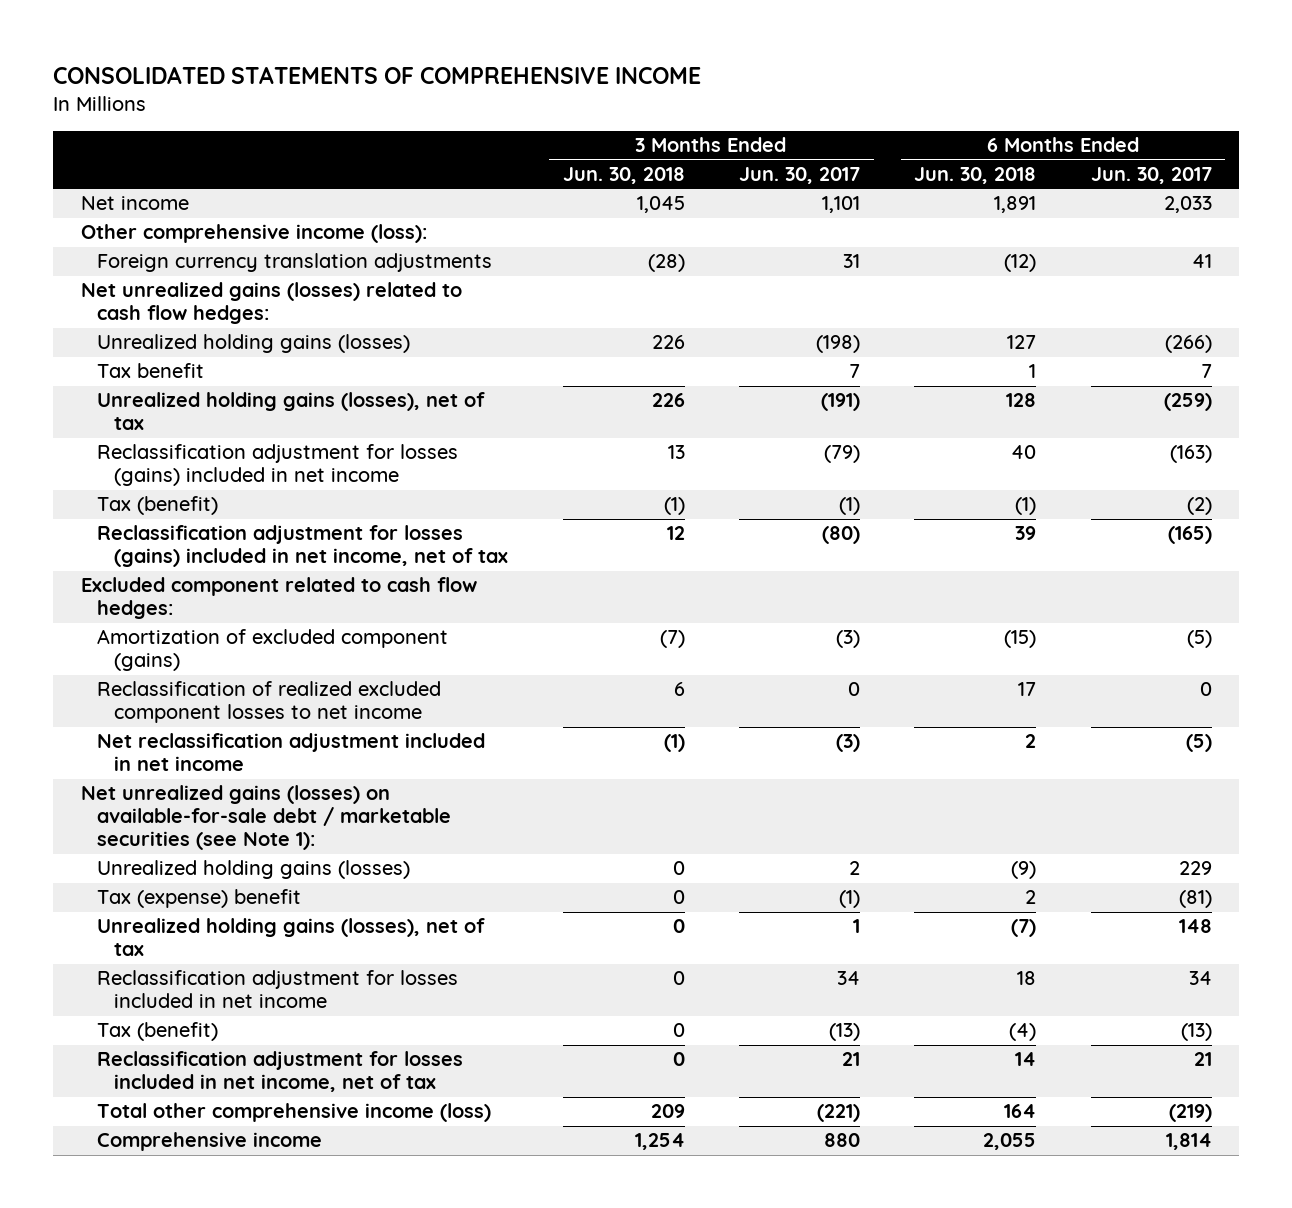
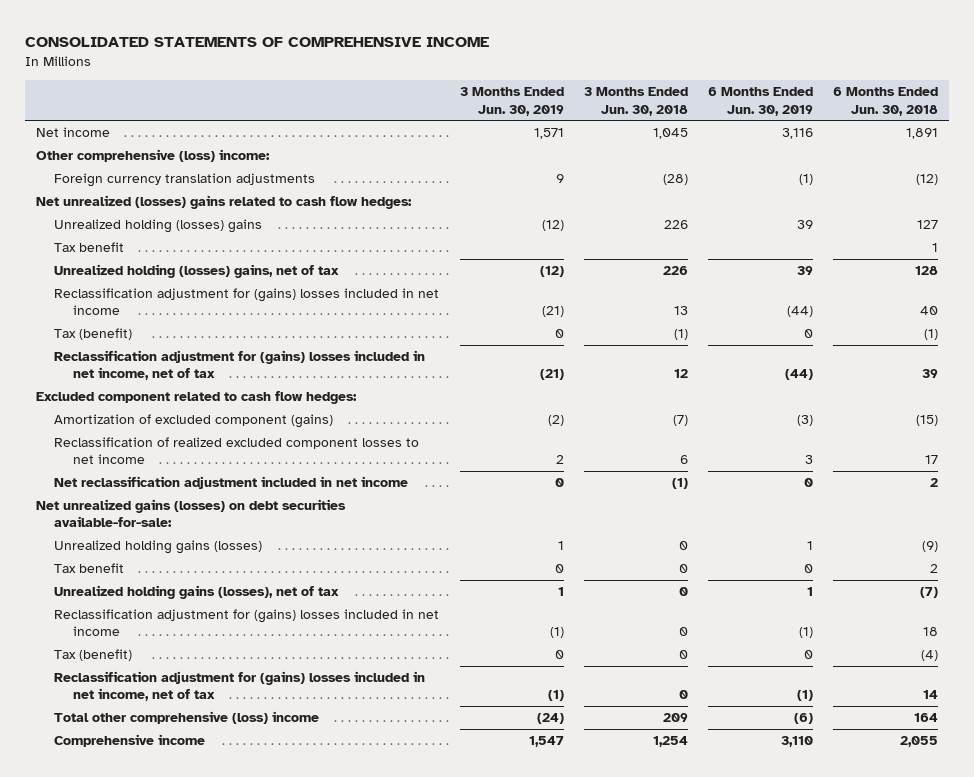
[738,166,860,184] Jun. 30, 2017 -> none
[1090,166,1212,184] Jun. 30, 2017 -> none
none -> [459,87,564,116] 3 Months Ended Jun. 30, 2019
none -> [708,87,814,116] 6 Months Ended Jun. 30, 2019
[80,224,427,244] Other comprehensive income (loss): -> [35,149,270,163] Other comprehensive (loss) income:
[80,282,462,325] Net unrealized gains (losses) related to cash flow hedges: -> [35,195,412,210] Net unrealized (losses) gains related to cash flow hedges:
[97,334,411,354] Unrealized holding gains (losses) -> [54,219,263,234] Unrealized holding (losses) gains
[97,392,486,431] Unrealized holding gains (losses), net of tax -> [54,264,340,279] Unrealized holding (losses) gains, net of tax
[97,444,459,487] Reclassification adjustment for losses (gains) included in net income -> [54,288,440,316] Reclassification adjustment for (gains) losses included in net income
[97,525,509,568] Reclassification adjustment for losses (gains) included in net income, net of tax -> [54,350,426,381] Reclassification adjustment for (gains) losses included in net income, net of tax
[80,785,452,851] Net unrealized gains (losses) on available-for-sale debt / marketable securities (see Note 1): -> [35,499,346,528] Net unrealized gains (losses) on debt securities available-for-sale:
[97,889,302,909] Tax (expense) benefit -> [54,563,125,574] Tax benefit
[97,970,459,1009] Reclassification adjustment for losses included in net income -> [54,609,440,637] Reclassification adjustment for (gains) losses included in net income
[97,1051,464,1093] Reclassification adjustment for losses included in net income, net of tax -> [54,671,426,702] Reclassification adjustment for (gains) losses included in net income, net of tax
[97,1103,492,1123] Total other comprehensive income (loss) -> [54,711,320,725] Total other comprehensive (loss) income

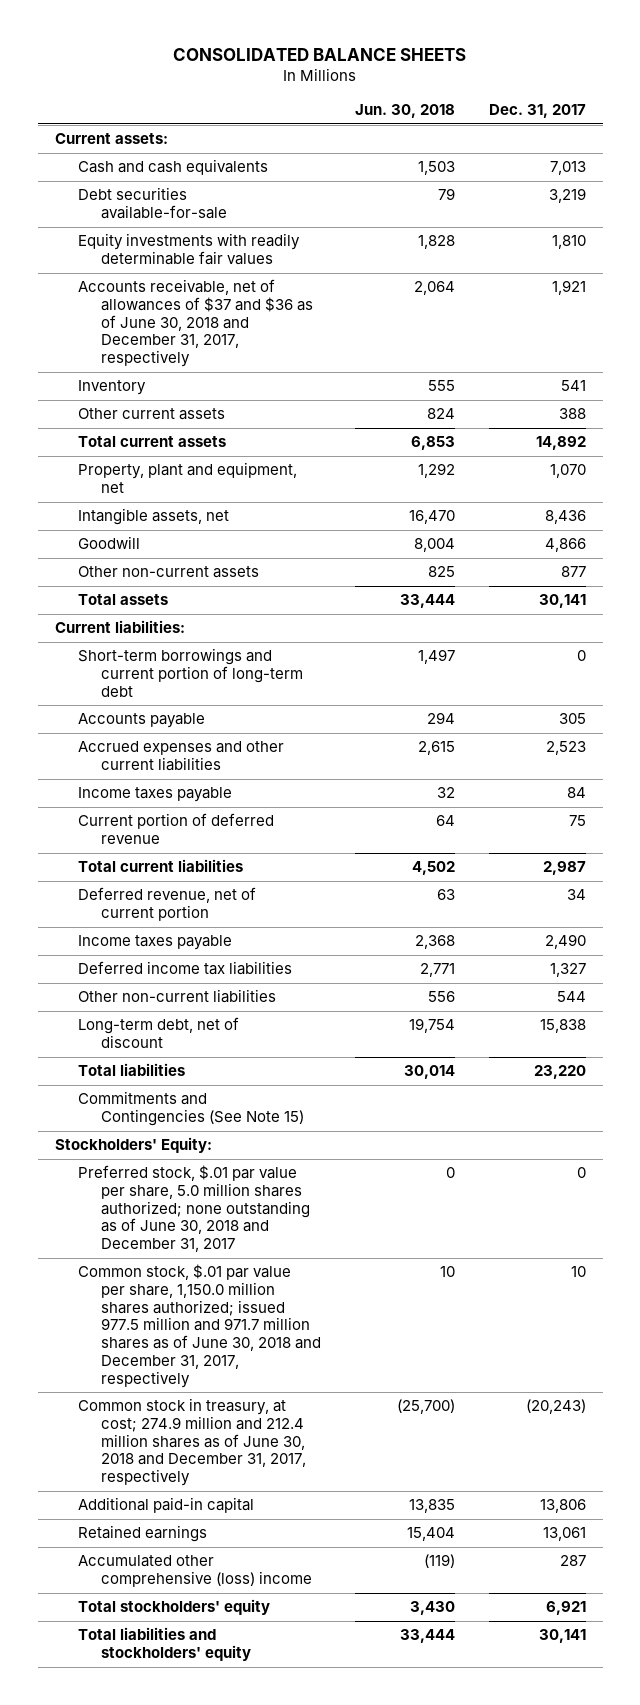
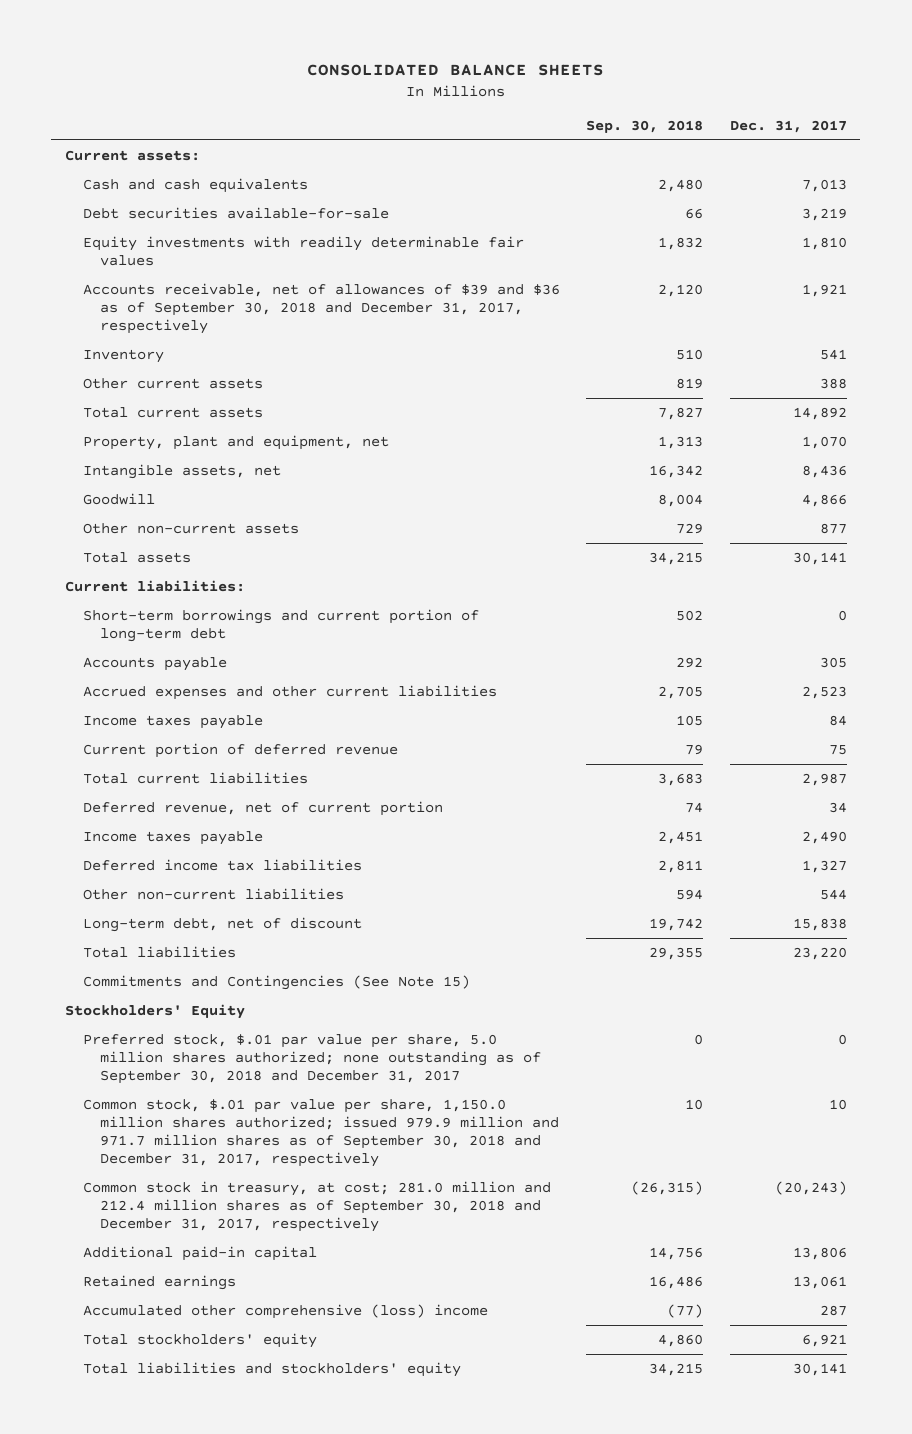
[354,104,455,119] Jun. 30, 2018 -> none
none -> [586,119,704,133] Sep. 30, 2018
[77,279,313,368] Accounts receivable, net of allowances of $37 and $36 as of June 30, 2018 and December 31, 2017, respectively -> [82,282,560,334] Accounts receivable, net of allowances of $39 and $36 as of September 30, 2018 and December 31, 2017, respectively
[54,1137,212,1154] Stockholders' Equity: -> [64,1003,245,1019] Stockholders' Equity
[77,1165,310,1253] Preferred stock, $.01 par value per share, 5.0 million shares authorized; none outstanding as of June 30, 2018 and December 31, 2017 -> [82,1033,542,1084] Preferred stock, $.01 par value per share, 5.0 million shares authorized; none outstanding as of September 30, 2018 and December 31, 2017
[77,1264,321,1388] Common stock, $.01 par value per share, 1,150.0 million shares authorized; issued 977.5 million and 971.7 million shares as of June 30, 2018 and December 31, 2017, respectively -> [82,1098,560,1167] Common stock, $.01 par value per share, 1,150.0 million shares authorized; issued 979.9 million and 971.7 million shares as of September 30, 2018 and December 31, 2017, respectively
[77,1398,306,1487] Common stock in treasury, at cost; 274.9 million and 212.4 million shares as of June 30, 2018 and December 31, 2017, respectively -> [82,1180,551,1232] Common stock in treasury, at cost; 281.0 million and 212.4 million shares as of September 30, 2018 and December 31, 2017, respectively

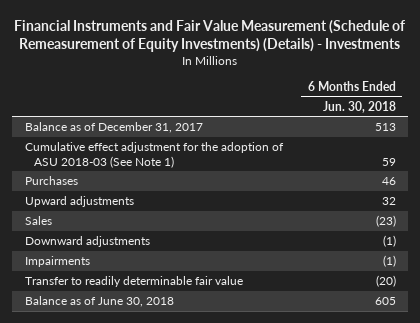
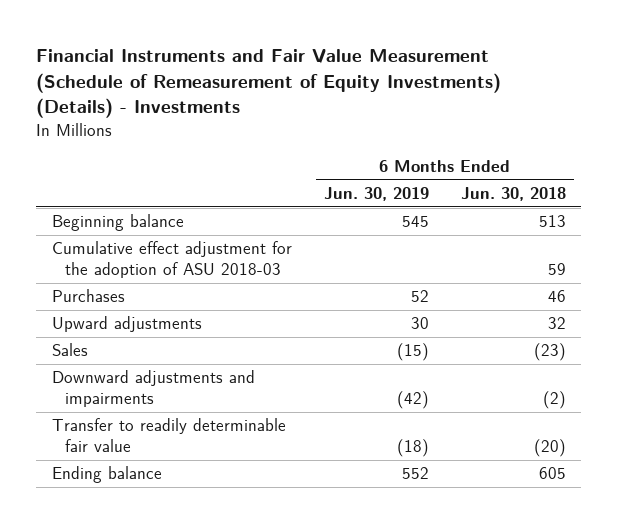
none -> [323,186,429,201] Jun. 30, 2019
[24,122,203,134] Balance as of December 31, 2017 -> [52,214,185,232] Beginning balance
[24,142,284,168] Cumulative effect adjustment for the adoption of ASU 2018-03 (See Note 1) -> [52,241,293,279] Cumulative effect adjustment for the adoption of ASU 2018-03
[24,256,90,268] Impairments -> none
[24,236,150,248] Downward adjustments -> [52,370,256,408] Downward adjustments and impairments
[382,235,396,248] (1) -> [542,391,566,410] (2)
[24,296,174,308] Balance as of June 30, 2018 -> [52,466,163,484] Ending balance

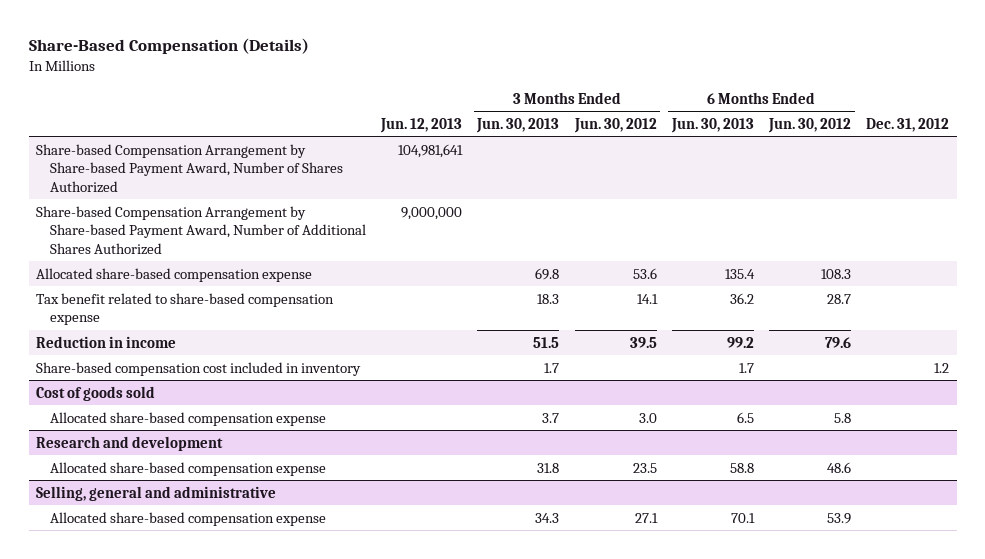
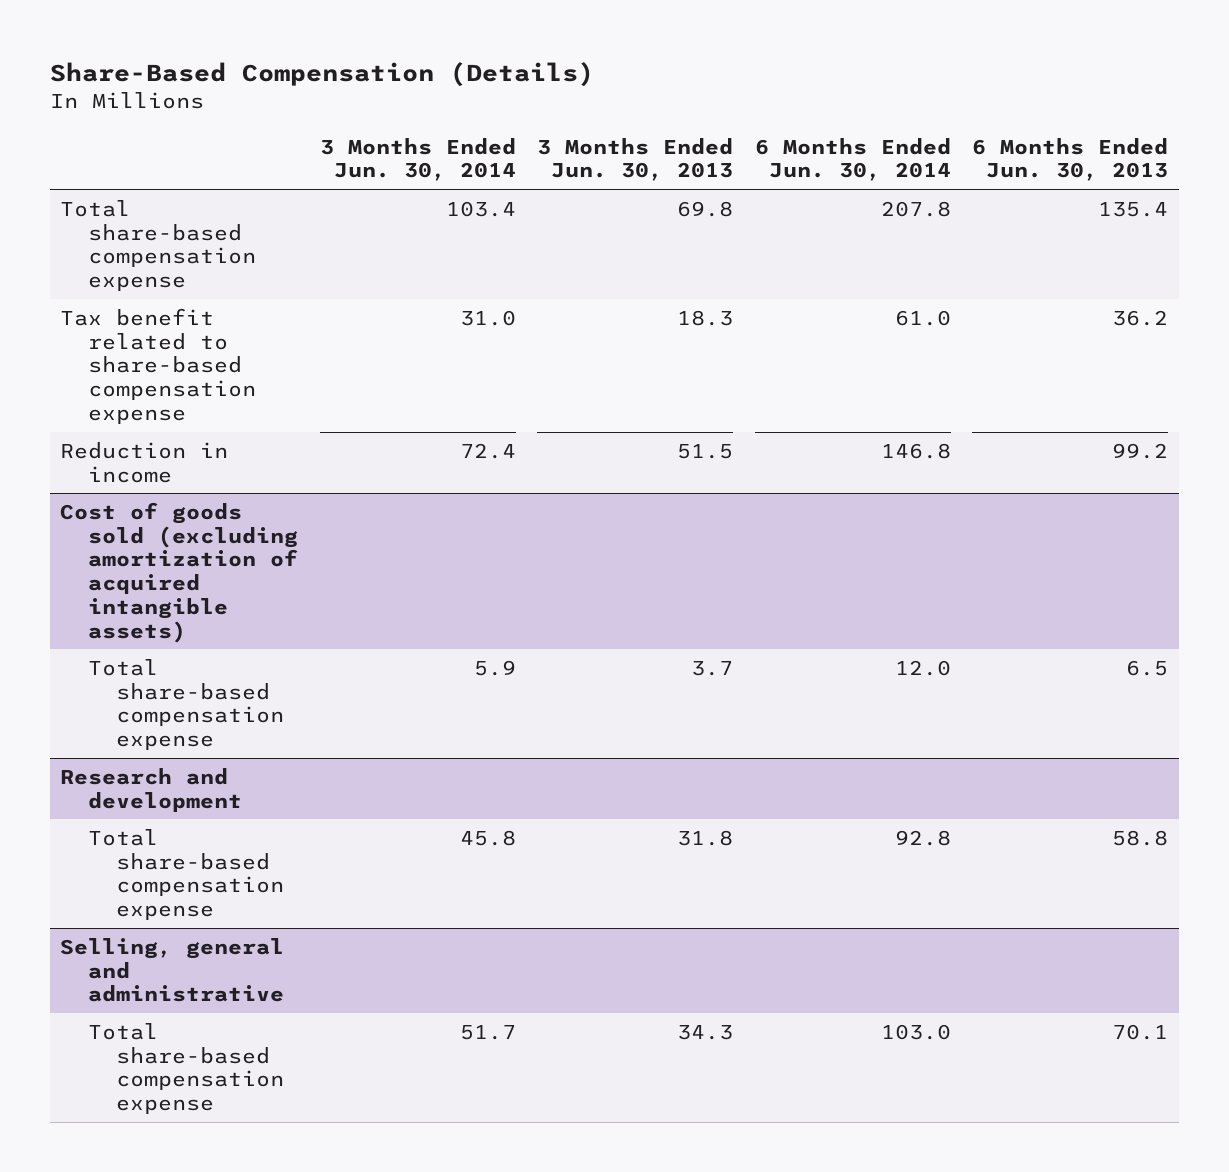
[380,117,463,133] Jun. 12, 2013 -> none
[573,117,657,133] Jun. 30, 2012 -> none
[767,117,851,133] Jun. 30, 2012 -> none
[866,117,950,132] Dec. 31, 2012 -> none
none -> [319,137,516,182] 3 Months Ended Jun. 30, 2014
none -> [754,137,951,182] 6 Months Ended Jun. 30, 2014
[36,143,344,193] Share-based Compensation Arrangement by Share-based Payment Award, Number of Shares Authorized -> none
[36,205,367,255] Share-based Compensation Arrangement by Share-based Payment Award, Number of Additional Shares Authorized -> none
[36,267,313,282] Allocated share-based compensation expense -> [60,199,257,292] Total share-based compensation expense
[36,361,362,376] Share-based compensation cost included in inventory -> none
[36,385,156,401] Cost of goods sold -> none
none -> [60,501,299,643] Cost of goods sold (excluding amortization of acquired intangible assets)
[50,411,327,426] Allocated share-based compensation expense -> [88,658,285,751] Total share-based compensation expense
[50,461,327,476] Allocated share-based compensation expense -> [88,828,285,921] Total share-based compensation expense
[50,511,327,526] Allocated share-based compensation expense -> [88,1022,285,1115] Total share-based compensation expense

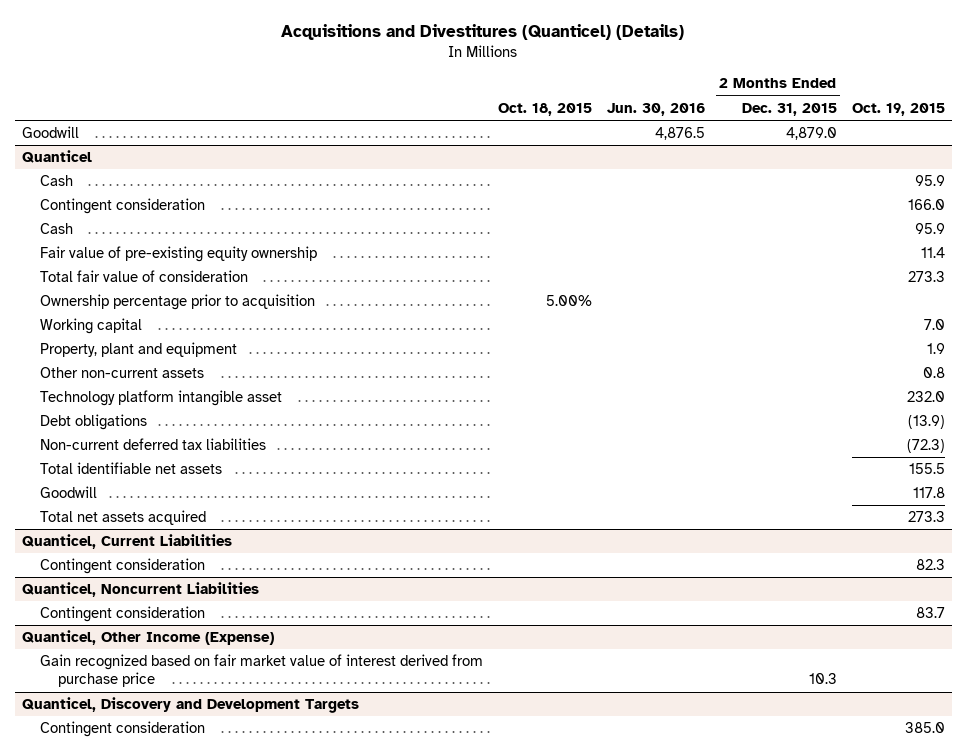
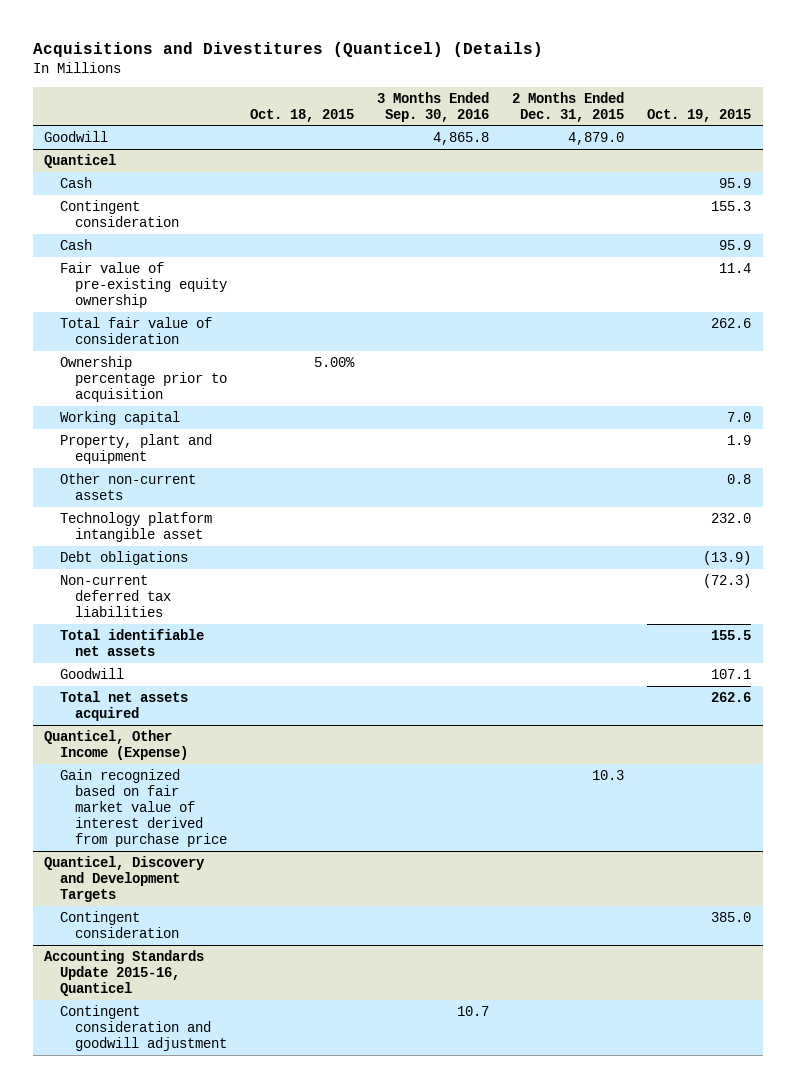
[606,102,705,116] Jun. 30, 2016 -> none
none -> [377,91,490,122] 3 Months Ended Sep. 30, 2016
[907,199,945,211] 166.0 -> [711,200,752,211] 155.3
[907,271,945,283] 273.3 -> [711,317,752,328] 262.6
[22,534,233,550] Quanticel, Current Liabilities -> none
[39,558,205,575] Contingent consideration -> none
[22,582,260,598] Quanticel, Noncurrent Liabilities -> none
[39,606,205,623] Contingent consideration -> none
[912,487,945,499] 117.8 -> [711,668,752,679] 107.1
[907,511,945,523] 273.3 -> [711,691,752,702] 262.6
none -> [44,949,205,997] Accounting Standards Update 2015-16, Quanticel
none -> [59,1004,228,1052] Contingent consideration and goodwill adjustment

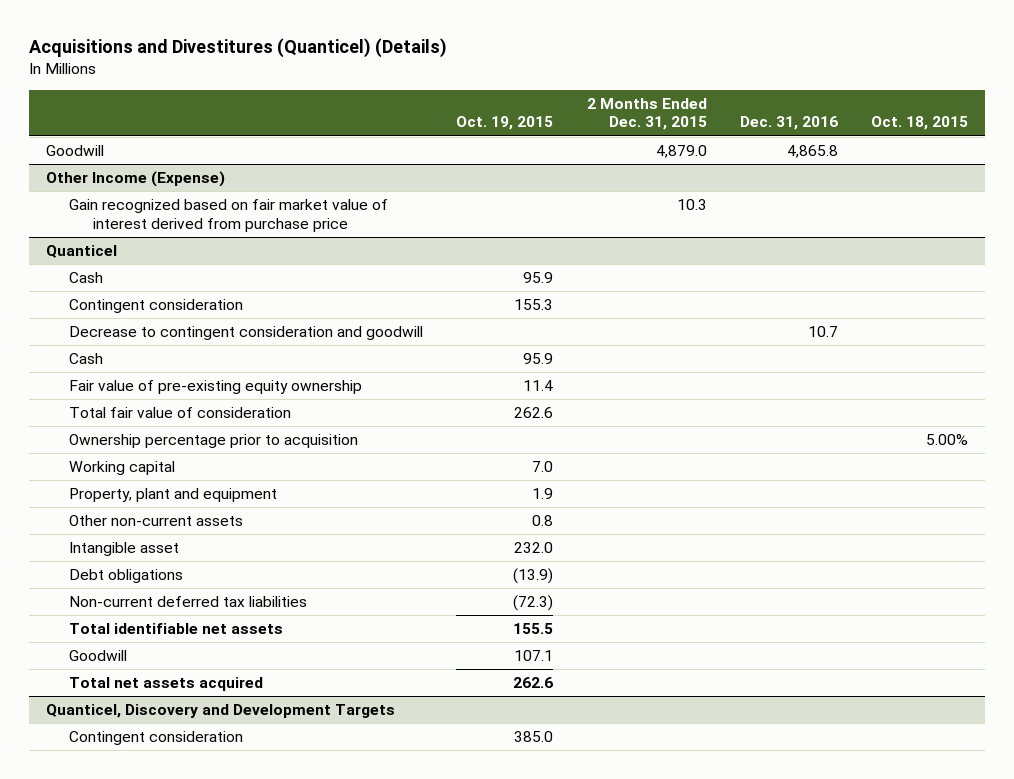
[377,91,490,122] 3 Months Ended Sep. 30, 2016 -> none
none -> [739,116,838,131] Dec. 31, 2016
none -> [45,171,225,188] Other Income (Expense)
none -> [69,199,389,232] Gain recognized based on fair market value of interest derived from purchase price
none -> [69,326,424,341] Decrease to contingent consideration and goodwill
[59,511,212,542] Technology platform intangible asset -> [69,542,180,557] Intangible asset
[44,729,188,760] Quanticel, Other Income (Expense) -> none
[59,768,228,848] Gain recognized based on fair market value of interest derived from purchase price -> none
[44,949,205,997] Accounting Standards Update 2015-16, Quanticel -> none
[59,1004,228,1052] Contingent consideration and goodwill adjustment -> none

